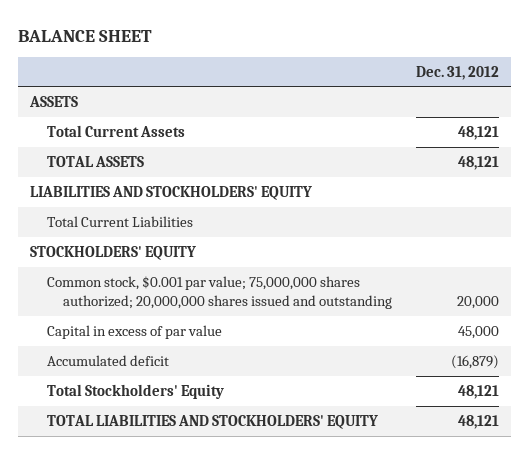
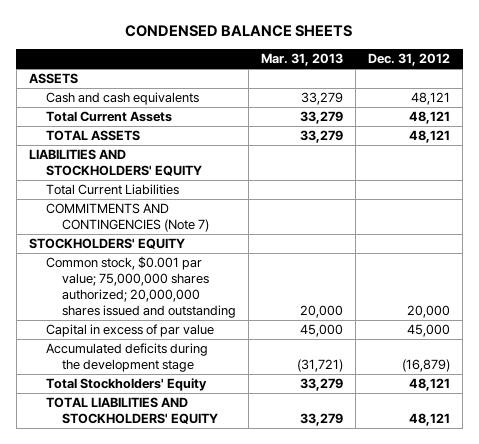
[18,29,153,42] BALANCE SHEET -> [125,25,353,38] CONDENSED BALANCE SHEETS
none -> [261,53,344,67] Mar. 31, 2013
none -> [45,92,199,106] Cash and cash equivalents
none -> [45,203,210,232] COMMITMENTS AND CONTINGENCIES (Note 7)
[46,355,169,367] Accumulated deficit -> [45,343,208,372] Accumulated deficits during the development stage

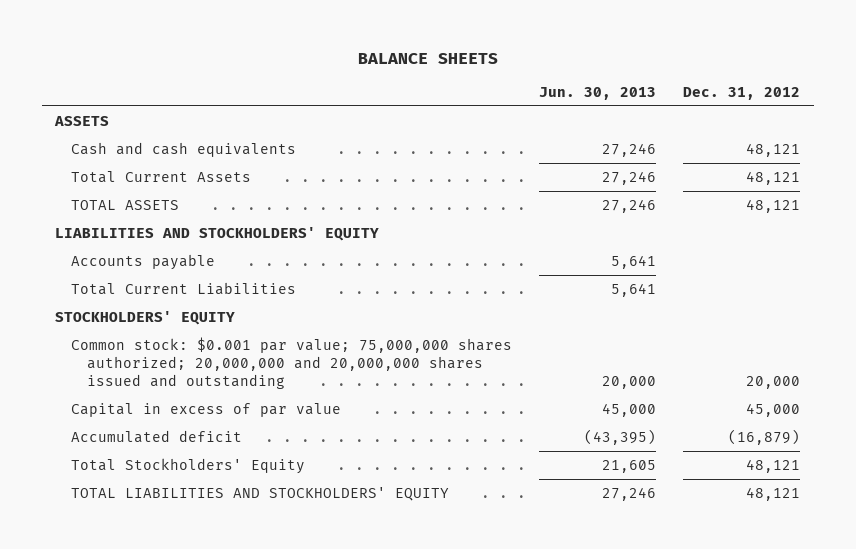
[125,25,353,38] CONDENSED BALANCE SHEETS -> [357,52,498,64] BALANCE SHEETS
[261,53,344,67] Mar. 31, 2013 -> none
none -> [539,86,657,100] Jun. 30, 2013
none -> [71,253,216,270] Accounts payable
[45,203,210,232] COMMITMENTS AND CONTINGENCIES (Note 7) -> none
[45,256,237,318] Common stock, $0.001 par value; 75,000,000 shares authorized; 20,000,000 shares issued and outstanding -> [71,336,513,390] Common stock: $0.001 par value; 75,000,000 shares authorized; 20,000,000 and 20,000,000 shares issued and outstanding
[45,343,208,372] Accumulated deficits during the development stage -> [71,429,243,443] Accumulated deficit

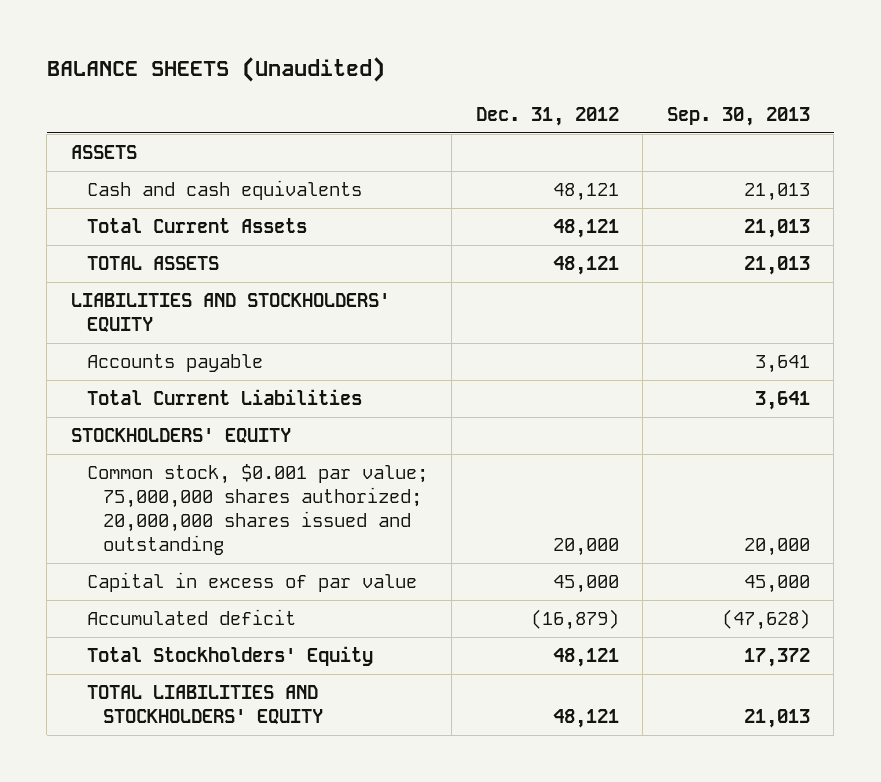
[357,52,498,64] BALANCE SHEETS -> [46,57,385,83] BALANCE SHEETS (Unaudited)
[539,86,657,100] Jun. 30, 2013 -> none
none -> [666,106,810,126] Sep. 30, 2013
[71,336,513,390] Common stock: $0.001 par value; 75,000,000 shares authorized; 20,000,000 and 20,000,000 shares issued and outstanding -> [86,464,428,556] Common stock, $0.001 par value; 75,000,000 shares authorized; 20,000,000 shares issued and outstanding

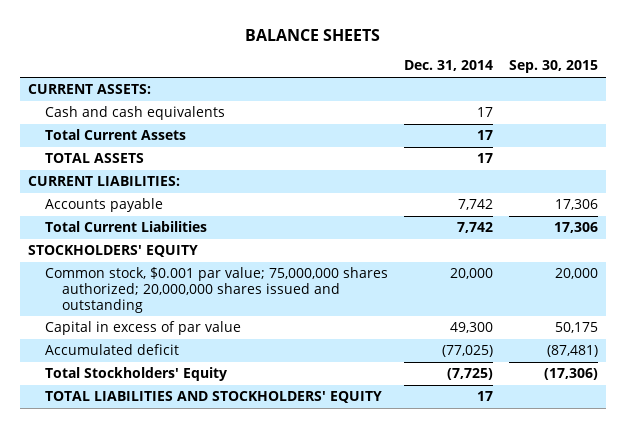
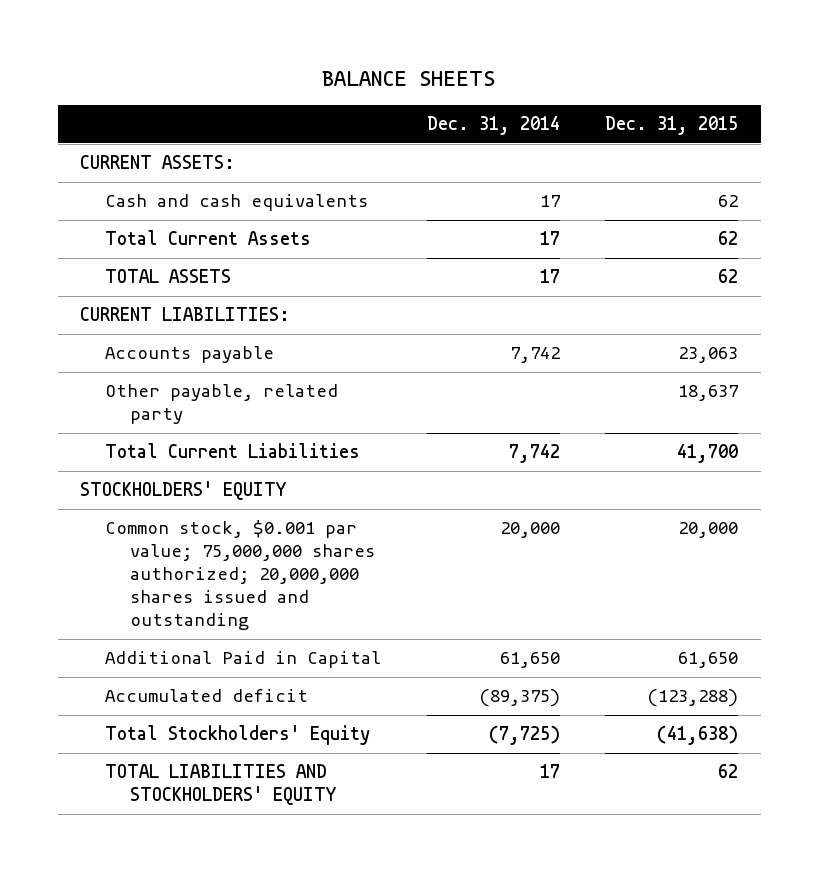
[509,60,599,74] Sep. 30, 2015 -> none
none -> [605,116,739,136] Dec. 31, 2015
none -> [105,384,339,425] Other payable, related party
[45,321,242,336] Capital in excess of par value -> none
none -> [105,651,382,669] Additional Paid in Capital
[442,345,494,358] (77,025) -> [478,689,560,708] (89,375)

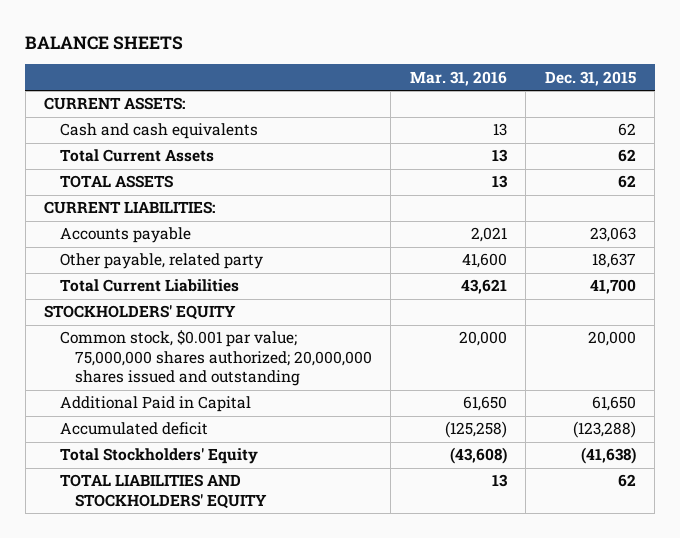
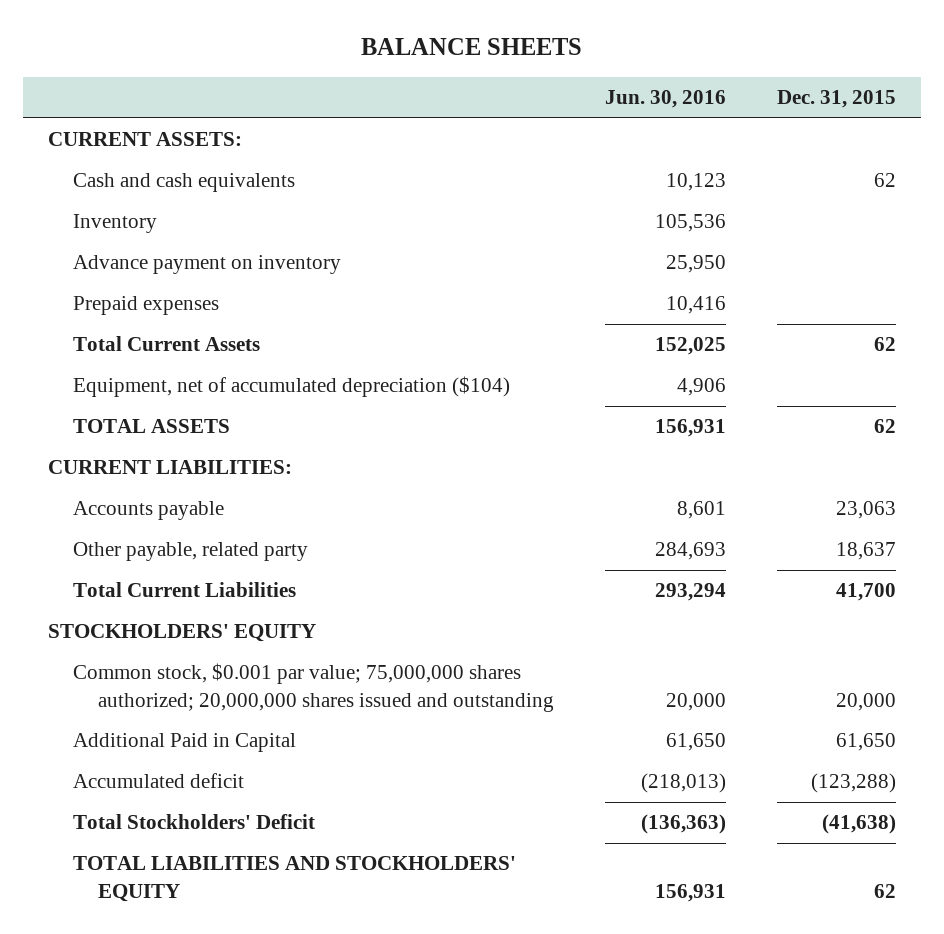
[409,70,507,86] Mar. 31, 2016 -> none
none -> [604,90,726,109] Jun. 30, 2016
none -> [73,214,158,234] Inventory
none -> [73,255,342,275] Advance payment on inventory
none -> [73,296,220,316] Prepaid expenses
none -> [73,376,511,398] Equipment, net of accumulated depreciation ($104)
[59,448,258,465] Total Stockholders' Equity -> [73,814,316,830] Total Stockholders' Deficit

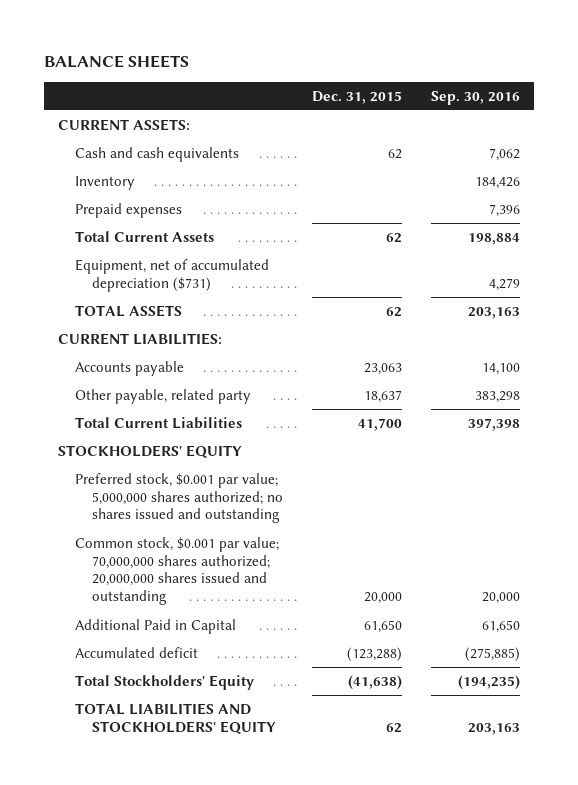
[604,90,726,109] Jun. 30, 2016 -> none
none -> [430,90,520,105] Sep. 30, 2016
[73,255,342,275] Advance payment on inventory -> none
[73,376,511,398] Equipment, net of accumulated depreciation ($104) -> [74,259,269,292] Equipment, net of accumulated depreciation ($731)
none -> [74,473,283,524] Preferred stock, $0.001 par value; 5,000,000 shares authorized; no shares issued and outstanding
[73,663,554,712] Common stock, $0.001 par value; 75,000,000 shares authorized; 20,000,000 shares issued and outstanding -> [74,537,279,606] Common stock, $0.001 par value; 70,000,000 shares authorized; 20,000,000 shares issued and outstanding
[73,814,316,830] Total Stockholders' Deficit -> [74,675,254,691] Total Stockholders' Equity

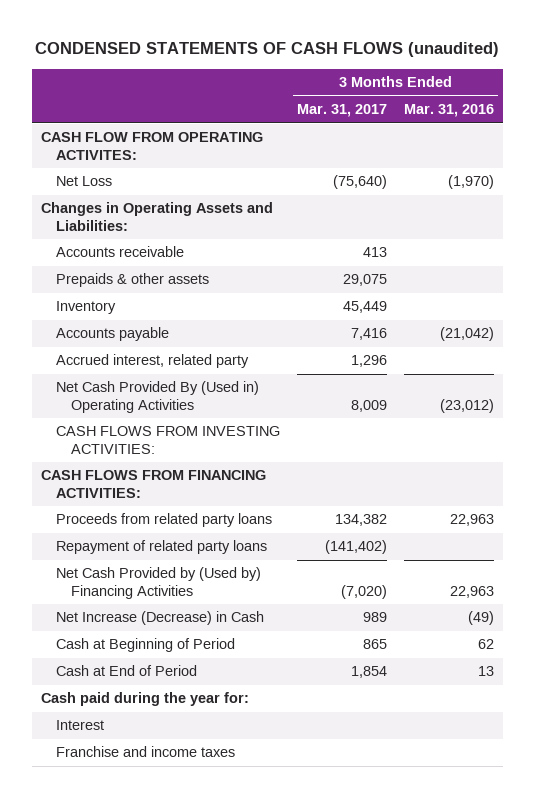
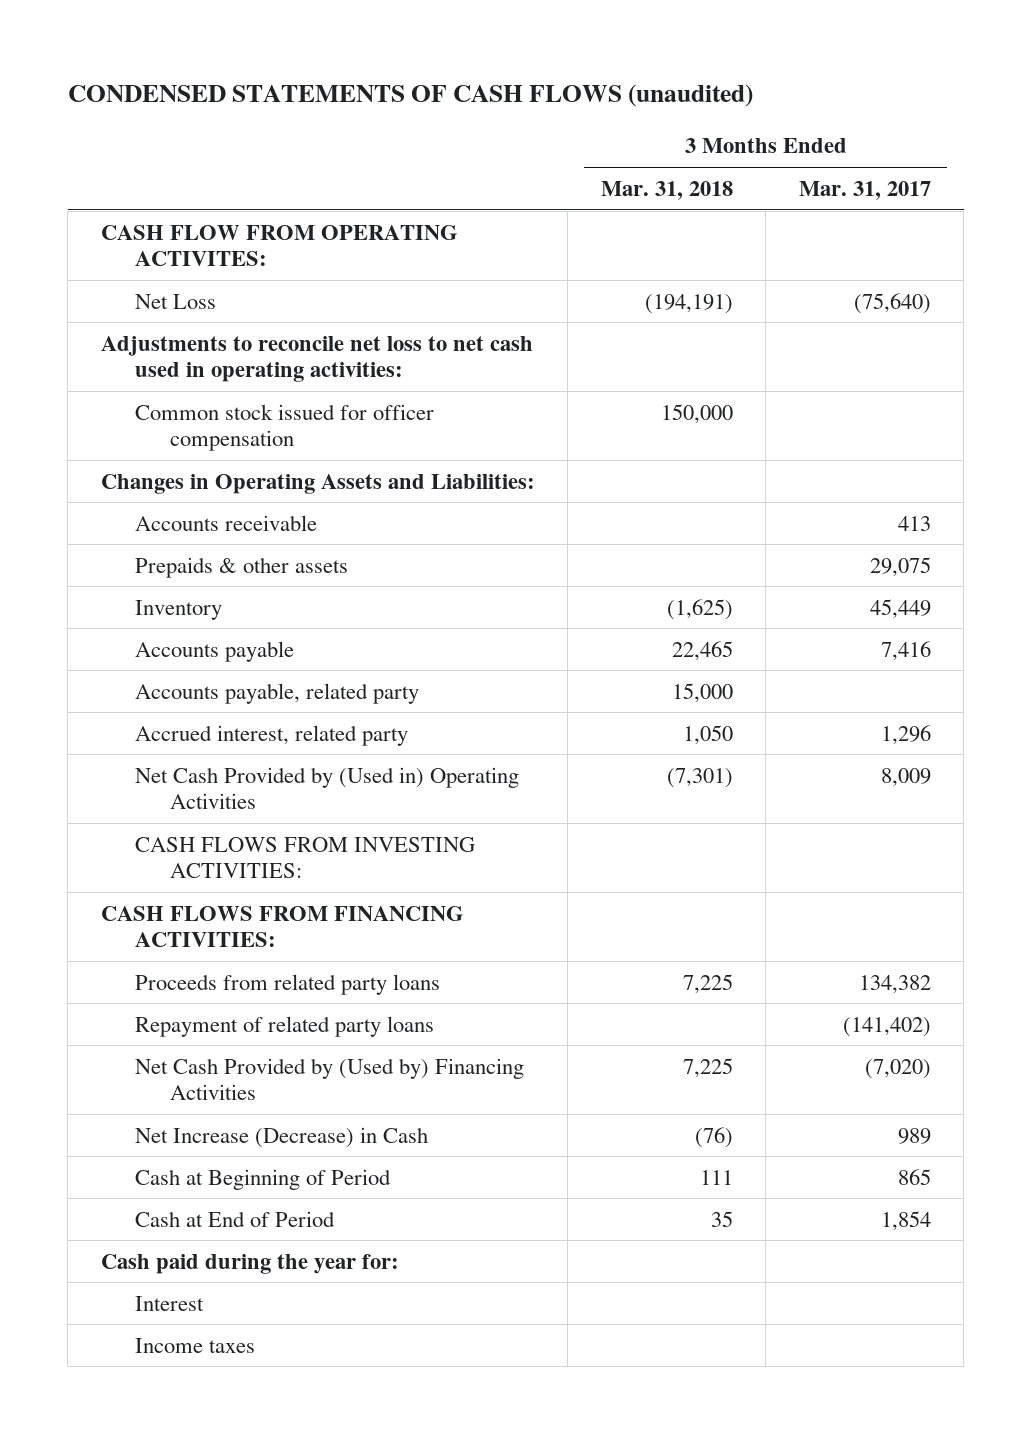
[404,104,495,118] Mar. 31, 2016 -> none
none -> [600,180,733,200] Mar. 31, 2018
none -> [100,335,533,382] Adjustments to reconcile net loss to net cash used in operating activities:
none -> [135,403,435,451] Common stock issued for officer compensation
none -> [135,682,420,704] Accounts payable, related party
[55,381,259,413] Net Cash Provided By (Used in) Operating Activities -> [135,766,520,809] Net Cash Provided by (Used in) Operating Activities
[55,746,235,758] Franchise and income taxes -> [135,1337,256,1353] Income taxes

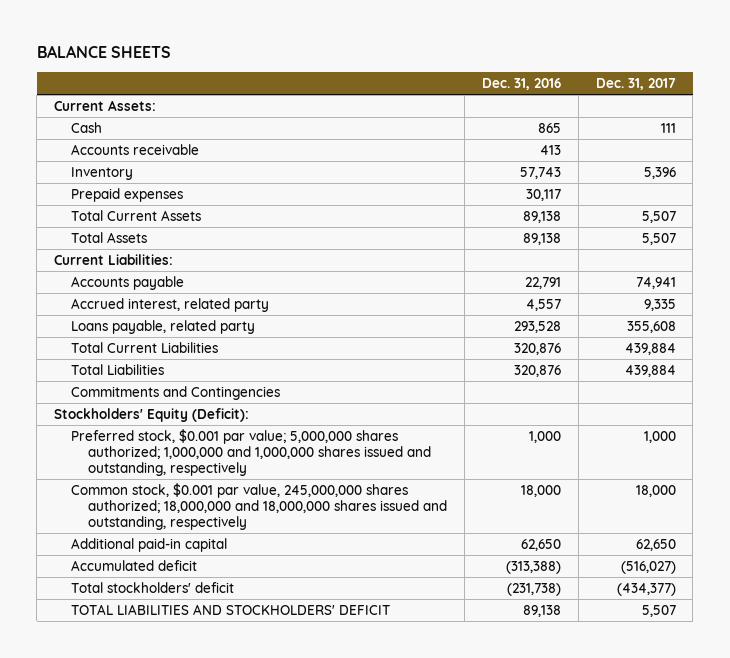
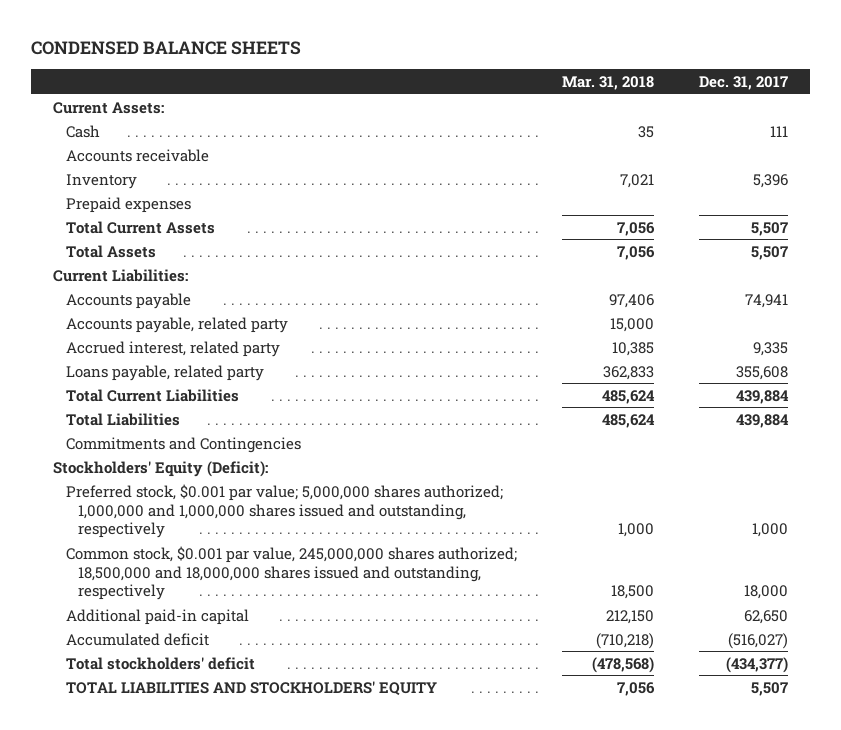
[36,45,171,59] BALANCE SHEETS -> [30,41,301,56] CONDENSED BALANCE SHEETS
[481,77,561,90] Dec. 31, 2016 -> none
none -> [561,76,654,91] Mar. 31, 2018
none -> [65,316,288,333] Accounts payable, related party
[71,482,448,530] Common stock, $0.001 par value, 245,000,000 shares authorized; 18,000,000 and 18,000,000 shares issued and outstanding, respectively -> [65,545,517,601] Common stock, $0.001 par value, 245,000,000 shares authorized; 18,500,000 and 18,000,000 shares issued and outstanding, respectively
[71,603,391,615] TOTAL LIABILITIES AND STOCKHOLDERS' DEFICIT -> [65,680,437,696] TOTAL LIABILITIES AND STOCKHOLDERS' EQUITY

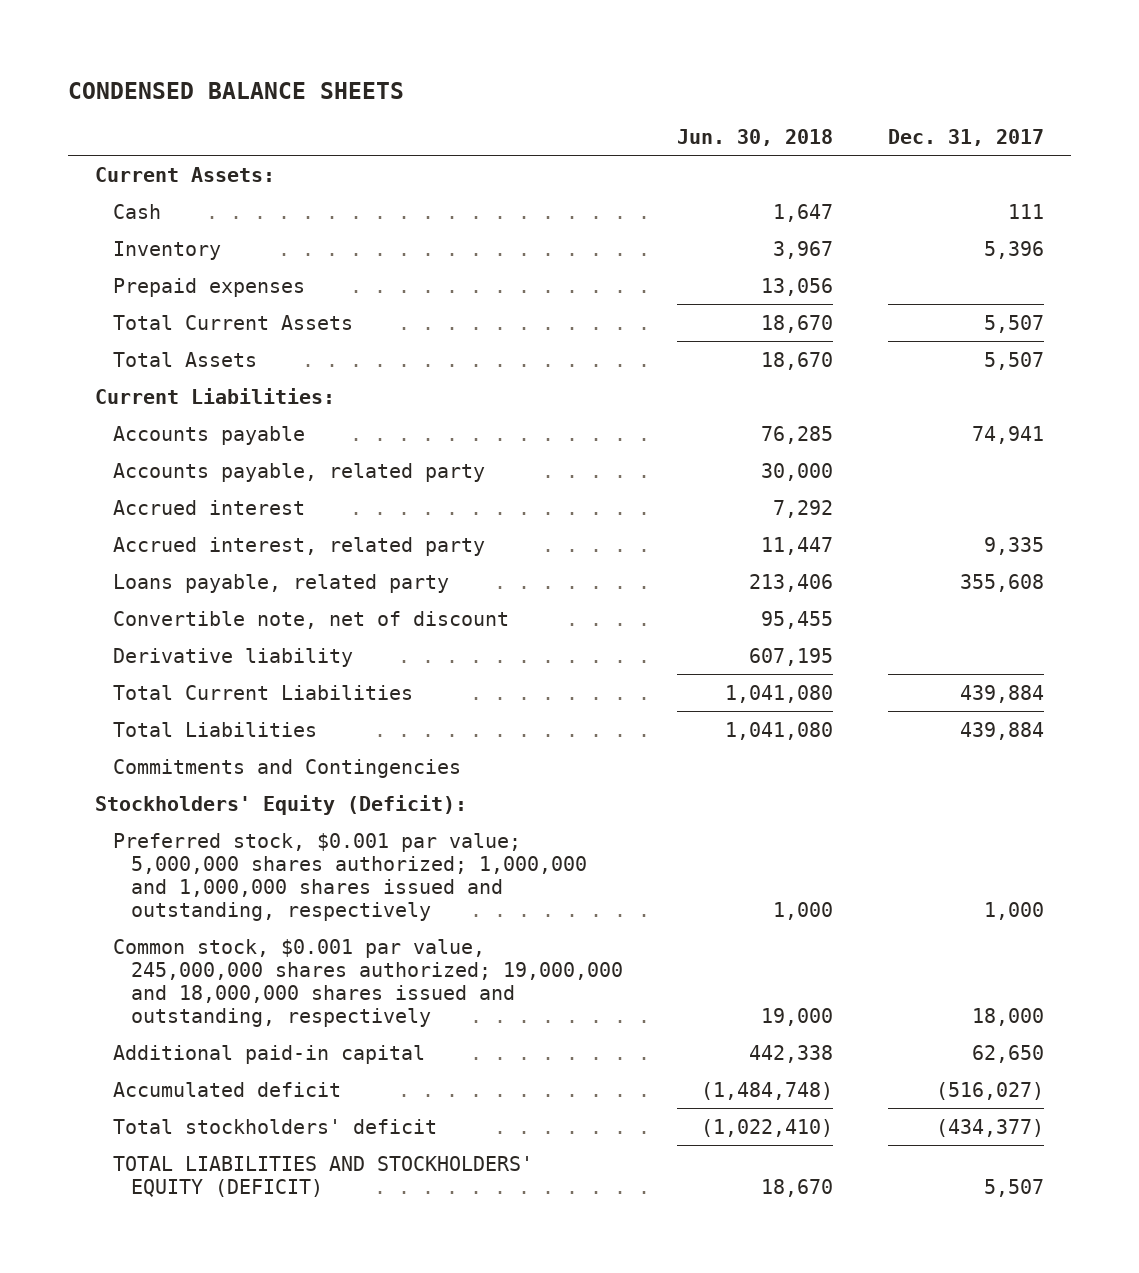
[561,76,654,91] Mar. 31, 2018 -> none
none -> [677,129,834,147] Jun. 30, 2018
[65,148,209,162] Accounts receivable -> none
none -> [112,499,305,515] Accrued interest
none -> [112,610,509,629] Convertible note, net of discount
none -> [112,647,353,667] Derivative liability
[65,545,517,601] Common stock, $0.001 par value, 245,000,000 shares authorized; 18,500,000 and 18,000,000 shares issued and outstanding, respectively -> [112,938,623,1027] Common stock, $0.001 par value, 245,000,000 shares authorized; 19,000,000 and 18,000,000 shares issued and outstanding, respectively
[65,680,437,696] TOTAL LIABILITIES AND STOCKHOLDERS' EQUITY -> [112,1155,533,1197] TOTAL LIABILITIES AND STOCKHOLDERS' EQUITY (DEFICIT)

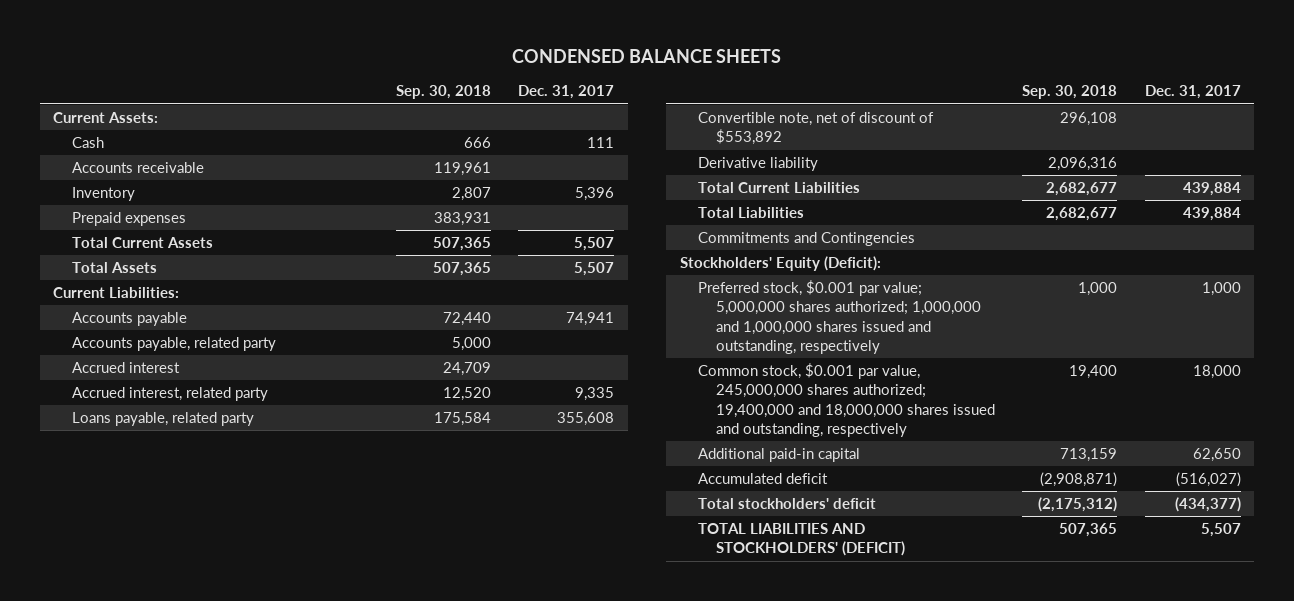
[677,129,834,147] Jun. 30, 2018 -> none
none -> [396,85,492,100] Sep. 30, 2018
none -> [71,162,204,174] Accounts receivable
[112,610,509,629] Convertible note, net of discount -> [697,112,934,146] Convertible note, net of discount of $553,892
[112,938,623,1027] Common stock, $0.001 par value, 245,000,000 shares authorized; 19,000,000 and 18,000,000 shares issued and outstanding, respectively -> [697,363,995,437] Common stock, $0.001 par value, 245,000,000 shares authorized; 19,400,000 and 18,000,000 shares issued and outstanding, respectively
[112,1155,533,1197] TOTAL LIABILITIES AND STOCKHOLDERS' EQUITY (DEFICIT) -> [697,523,905,557] TOTAL LIABILITIES AND STOCKHOLDERS' (DEFICIT)

